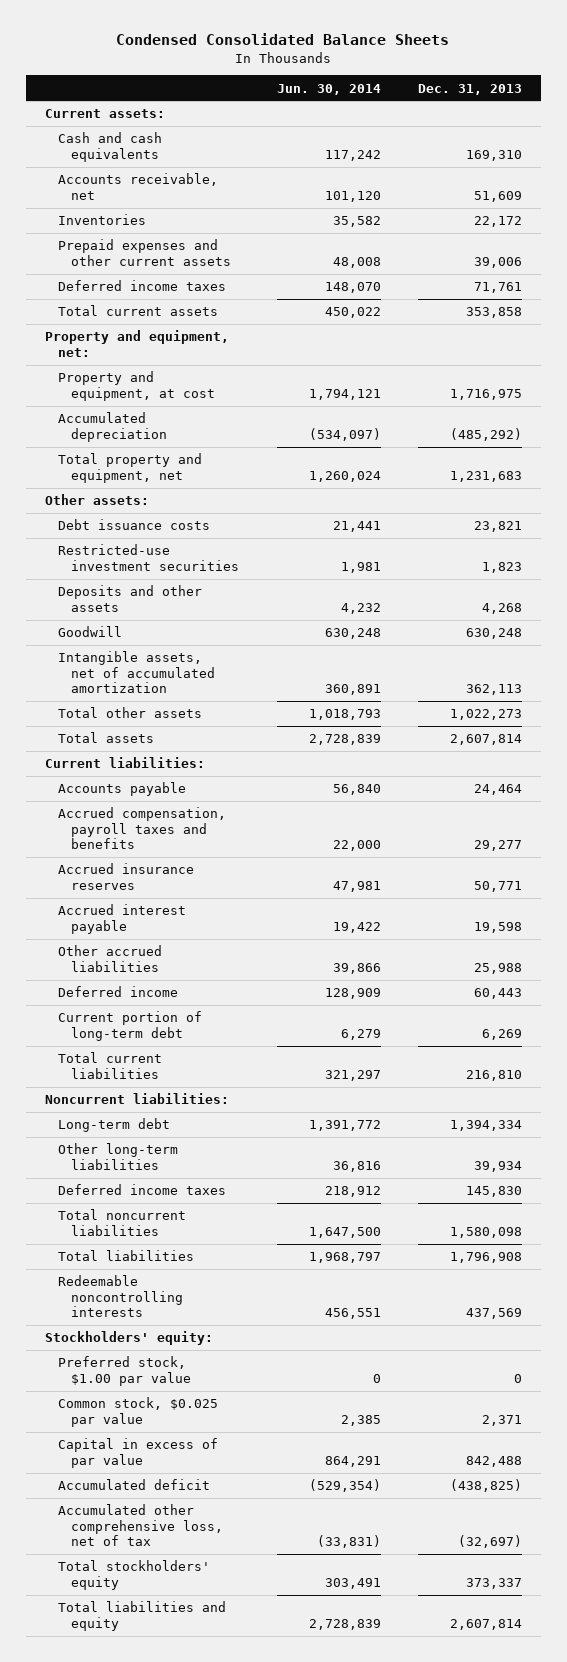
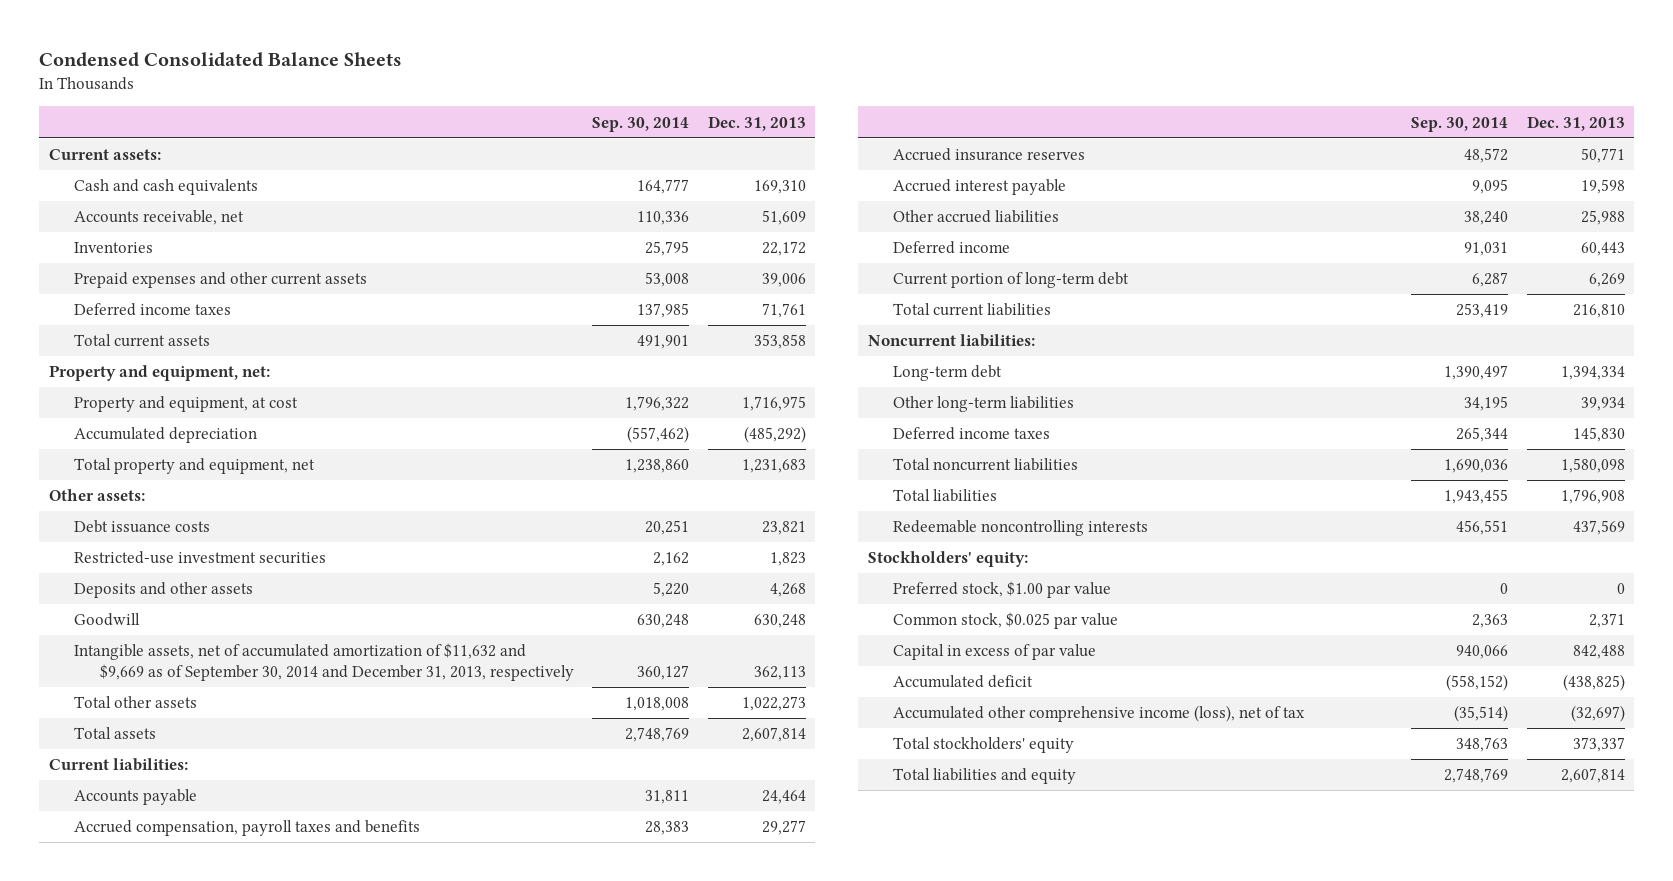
[276,83,381,95] Jun. 30, 2014 -> none
none -> [592,116,690,132] Sep. 30, 2014
[57,651,215,694] Intangible assets, net of accumulated amortization -> [74,643,574,681] Intangible assets, net of accumulated amortization of $11,632 and $9,669 as of September 30, 2014 and December 31, 2013, respectively
[57,1504,223,1547] Accumulated other comprehensive loss, net of tax -> [893,705,1306,723] Accumulated other comprehensive income (loss), net of tax

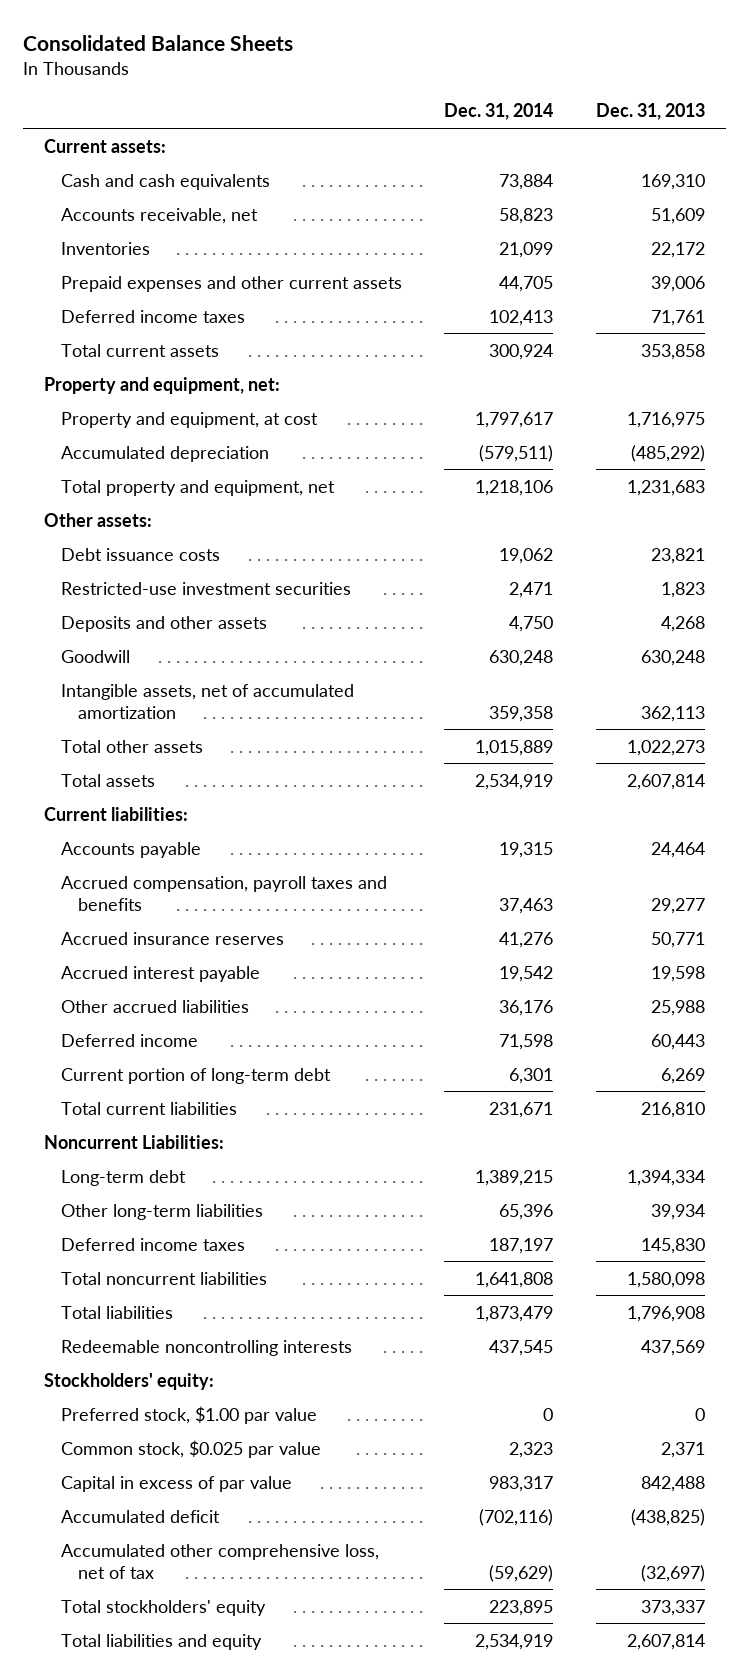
[39,51,403,67] Condensed Consolidated Balance Sheets -> [22,34,293,51] Consolidated Balance Sheets
[592,116,690,132] Sep. 30, 2014 -> none
none -> [444,103,554,121] Dec. 31, 2014
[74,643,574,681] Intangible assets, net of accumulated amortization of $11,632 and $9,669 as of September 30, 2014 and December 31, 2013, respectively -> [61,683,355,719] Intangible assets, net of accumulated amortization
[867,334,1035,348] Noncurrent liabilities: -> [43,1134,224,1149] Noncurrent Liabilities:
[893,705,1306,723] Accumulated other comprehensive income (loss), net of tax -> [61,1543,380,1579] Accumulated other comprehensive loss, net of tax

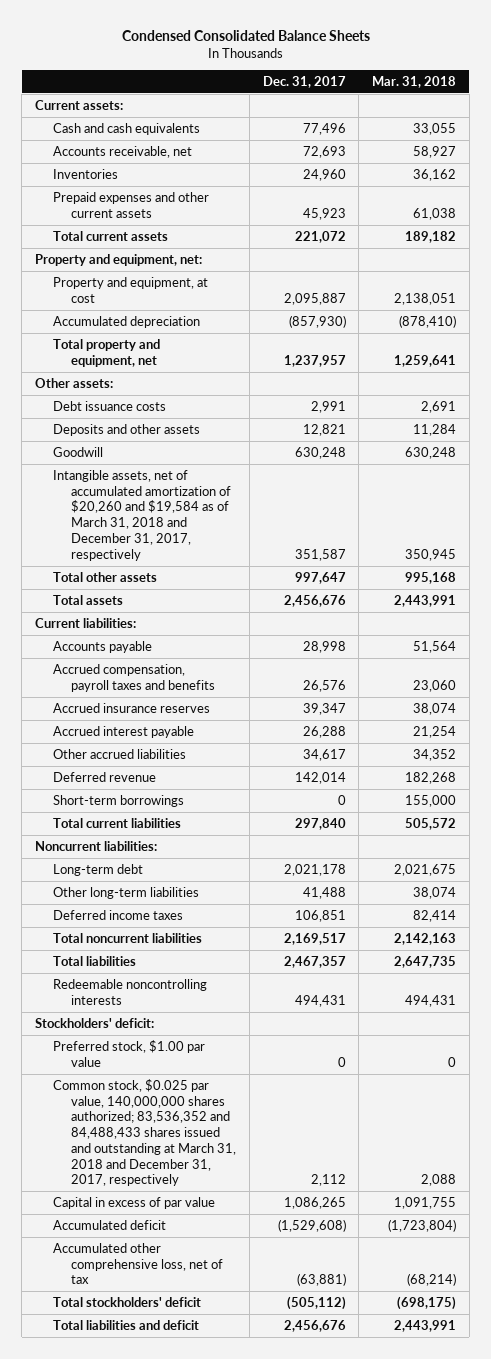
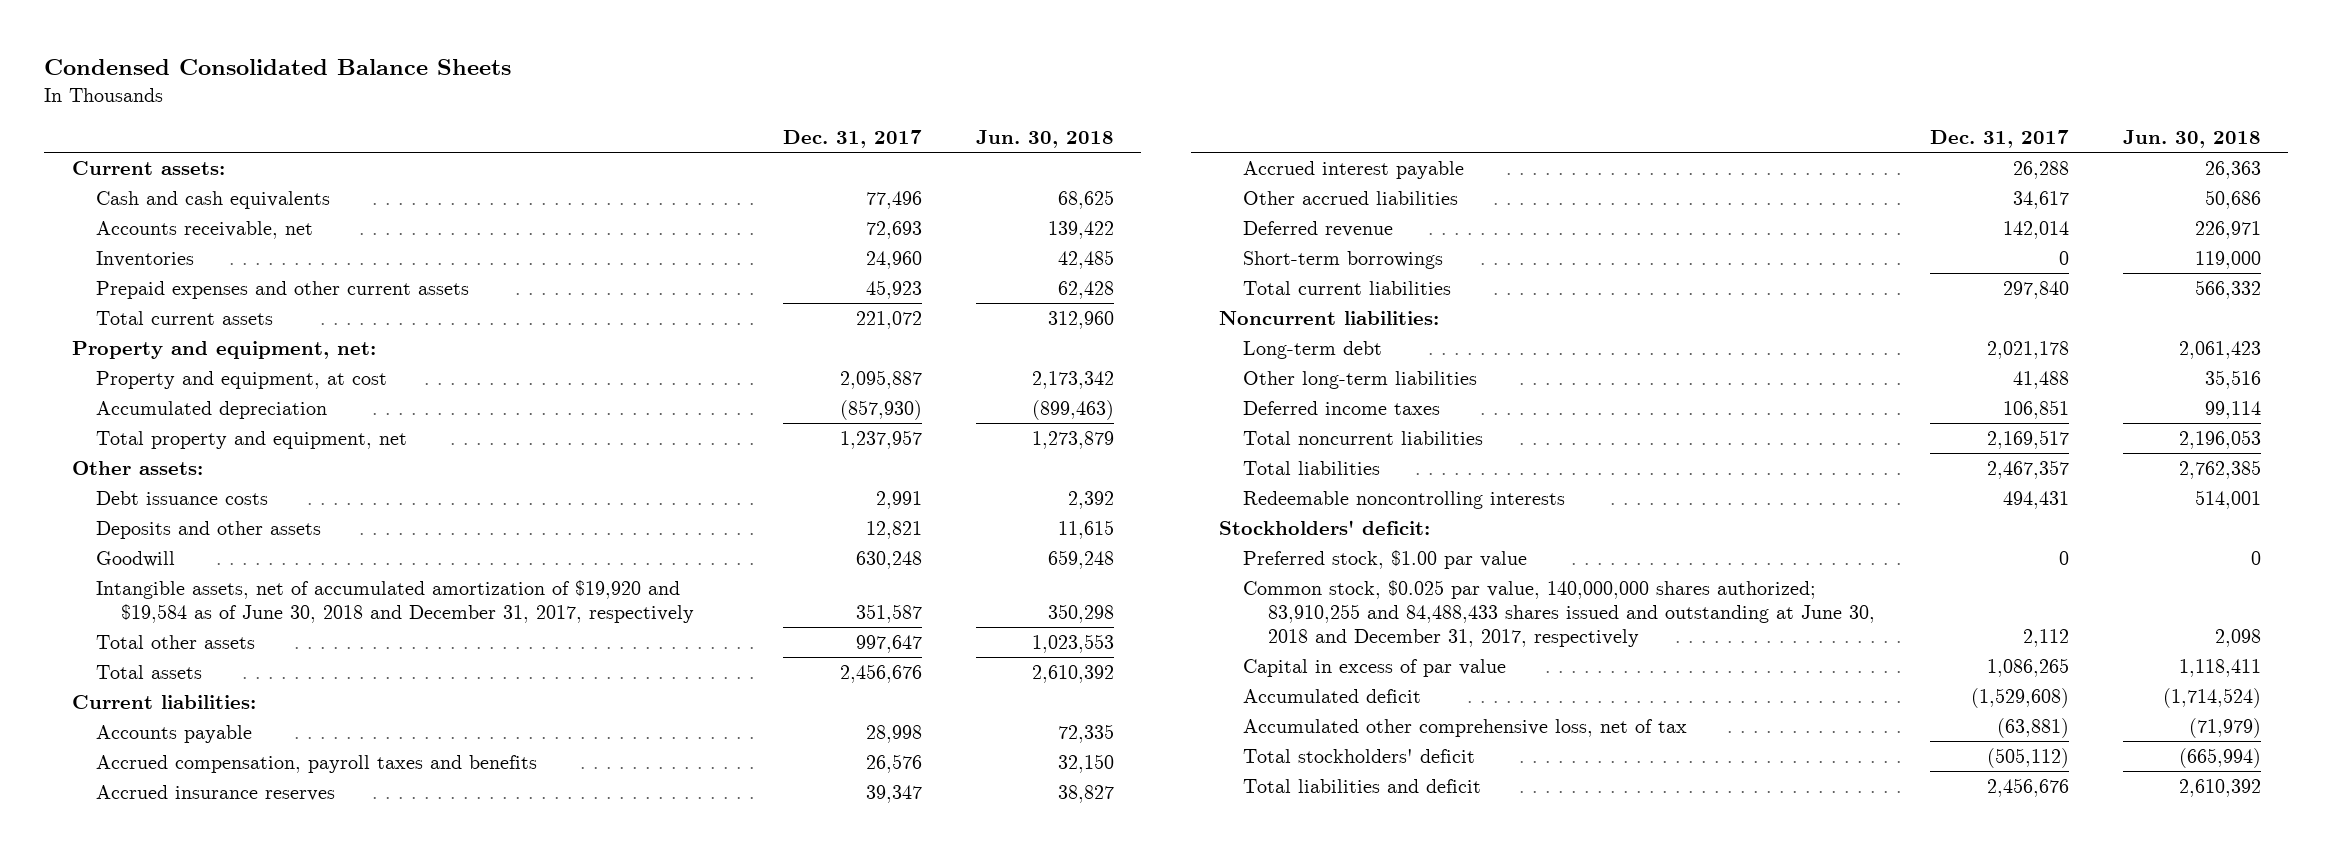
[372,75,457,88] Mar. 31, 2018 -> none
none -> [976,130,1115,149] Jun. 30, 2018
[53,469,232,561] Intangible assets, net of accumulated amortization of $20,260 and $19,584 as of March 31, 2018 and December 31, 2017, respectively -> [96,579,695,624] Intangible assets, net of accumulated amortization of $19,920 and $19,584 as of June 30, 2018 and December 31, 2017, respectively
[53,1078,237,1187] Common stock, $0.025 par value, 140,000,000 shares authorized; 83,536,352 and 84,488,433 shares issued and outstanding at March 31, 2018 and December 31, 2017, respectively -> [1243,579,1876,648] Common stock, $0.025 par value, 140,000,000 shares authorized; 83,910,255 and 84,488,433 shares issued and outstanding at June 30, 2018 and December 31, 2017, respectively

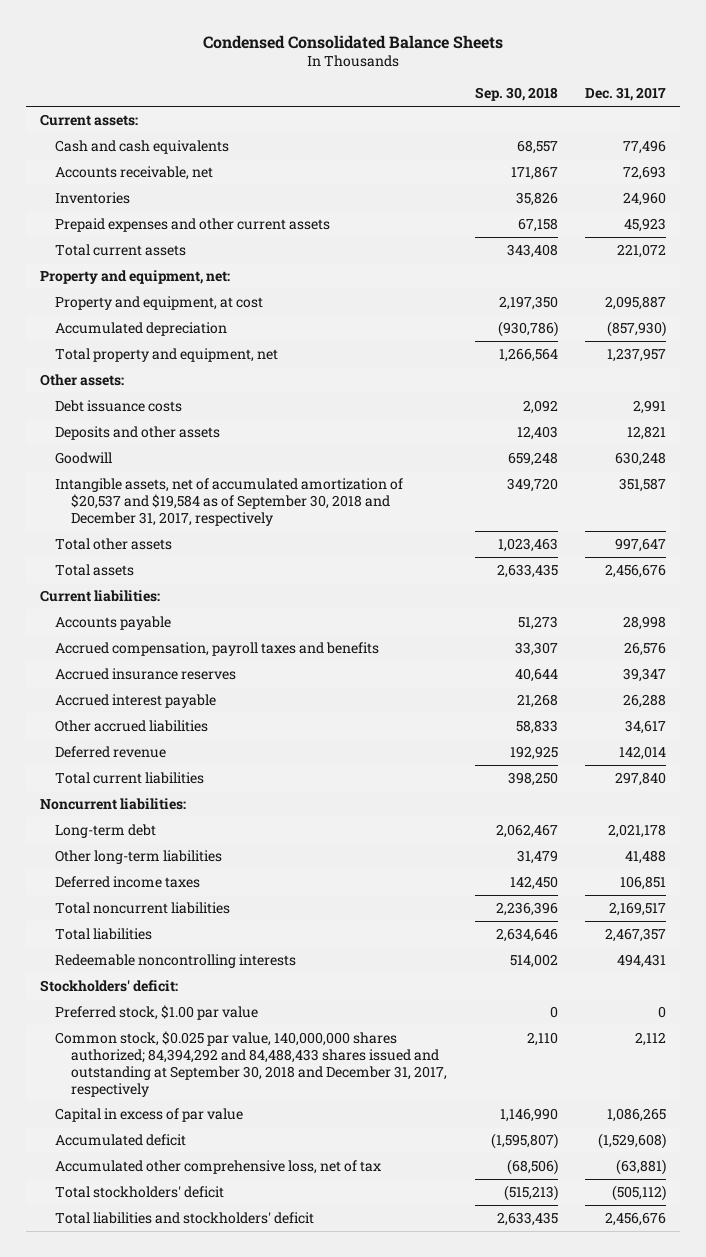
[976,130,1115,149] Jun. 30, 2018 -> none
none -> [474,87,558,102] Sep. 30, 2018
[96,579,695,624] Intangible assets, net of accumulated amortization of $19,920 and $19,584 as of June 30, 2018 and December 31, 2017, respectively -> [55,477,404,526] Intangible assets, net of accumulated amortization of $20,537 and $19,584 as of September 30, 2018 and December 31, 2017, respectively
[1243,250,1444,269] Short-term borrowings -> none
[1243,579,1876,648] Common stock, $0.025 par value, 140,000,000 shares authorized; 83,910,255 and 84,488,433 shares issued and outstanding at June 30, 2018 and December 31, 2017, respectively -> [55,1030,448,1097] Common stock, $0.025 par value, 140,000,000 shares authorized; 84,394,292 and 84,488,433 shares issued and outstanding at September 30, 2018 and December 31, 2017, respectively
[1243,778,1482,793] Total liabilities and deficit -> [55,1211,315,1224] Total liabilities and stockholders' deficit

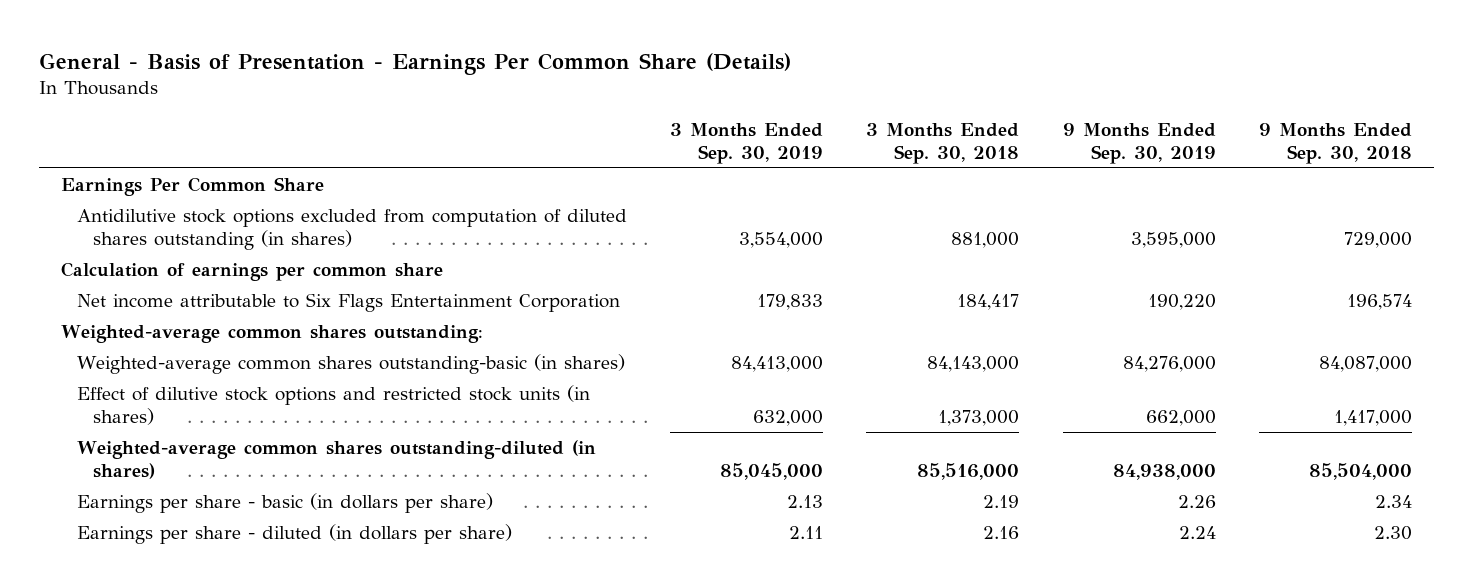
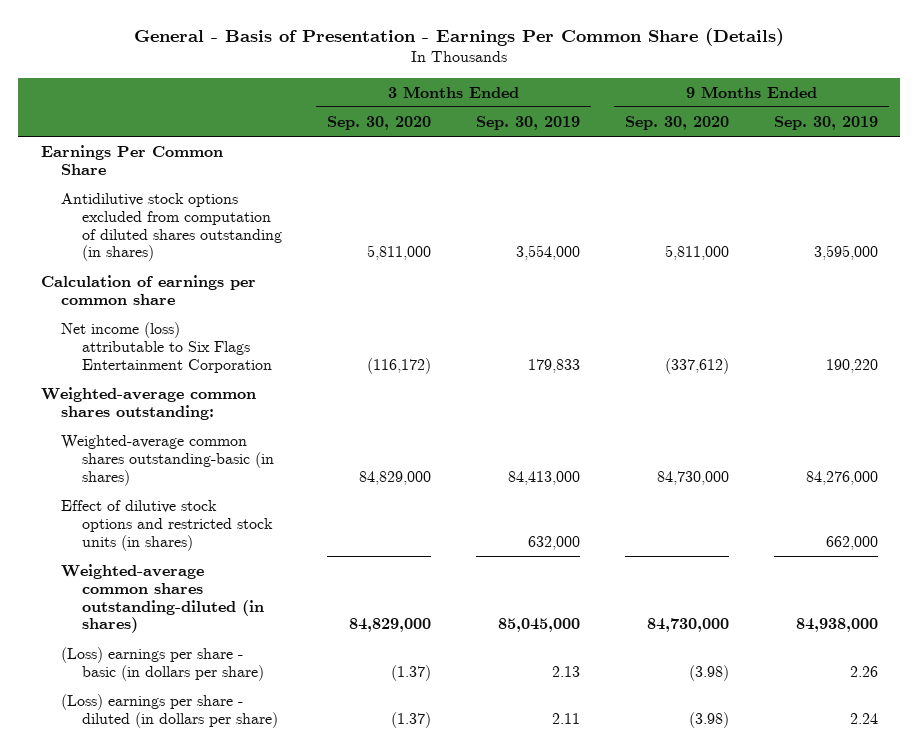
[866,122,1020,164] 3 Months Ended Sep. 30, 2018 -> none
[1259,122,1413,164] 9 Months Ended Sep. 30, 2018 -> none
none -> [327,115,432,130] Sep. 30, 2020
none -> [625,115,730,130] Sep. 30, 2020
[76,293,620,313] Net income attributable to Six Flags Entertainment Corporation -> [61,321,273,373] Net income (loss) attributable to Six Flags Entertainment Corporation
[76,493,493,514] Earnings per share - basic (in dollars per share) -> [61,646,265,681] (Loss) earnings per share - basic (in dollars per share)
[76,524,512,545] Earnings per share - diluted (in dollars per share) -> [61,693,279,728] (Loss) earnings per share - diluted (in dollars per share)

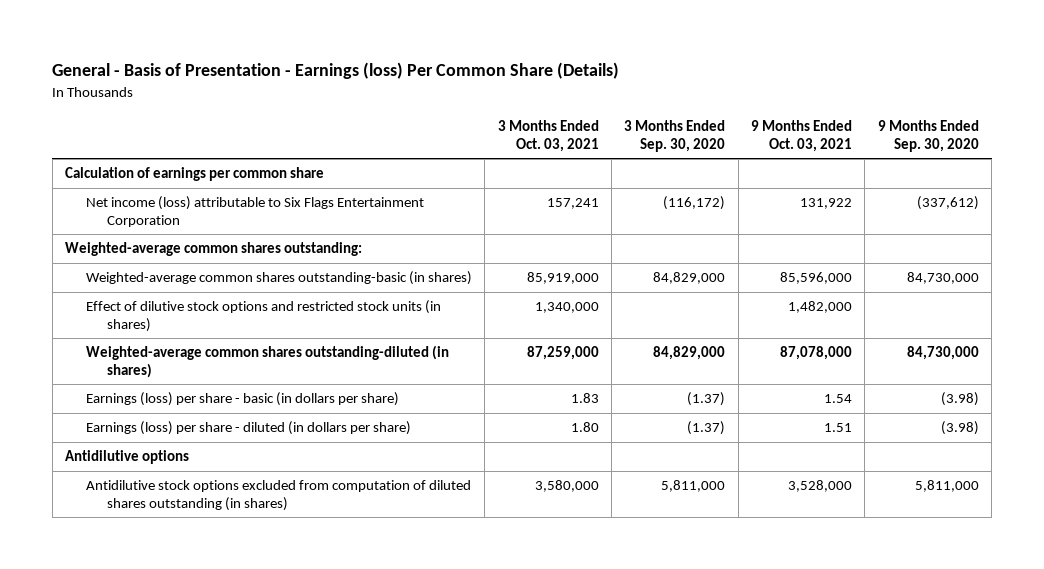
[134,27,785,46] General - Basis of Presentation - Earnings Per Common Share (Details) -> [52,61,620,79] General - Basis of Presentation - Earnings (loss) Per Common Share (Details)
[476,115,581,130] Sep. 30, 2019 -> none
[774,115,879,130] Sep. 30, 2019 -> none
none -> [497,120,599,152] 3 Months Ended Oct. 03, 2021
none -> [751,120,853,152] 9 Months Ended Oct. 03, 2021
[40,144,223,175] Earnings Per Common Share -> none
[61,646,265,681] (Loss) earnings per share - basic (in dollars per share) -> [85,392,399,407] Earnings (loss) per share - basic (in dollars per share)
[61,693,279,728] (Loss) earnings per share - diluted (in dollars per share) -> [85,421,411,436] Earnings (loss) per share - diluted (in dollars per share)
none -> [65,450,190,465] Antidilutive options
[61,192,283,262] Antidilutive stock options excluded from computation of diluted shares outstanding (in shares) -> [85,480,471,511] Antidilutive stock options excluded from computation of diluted shares outstanding (in shares)

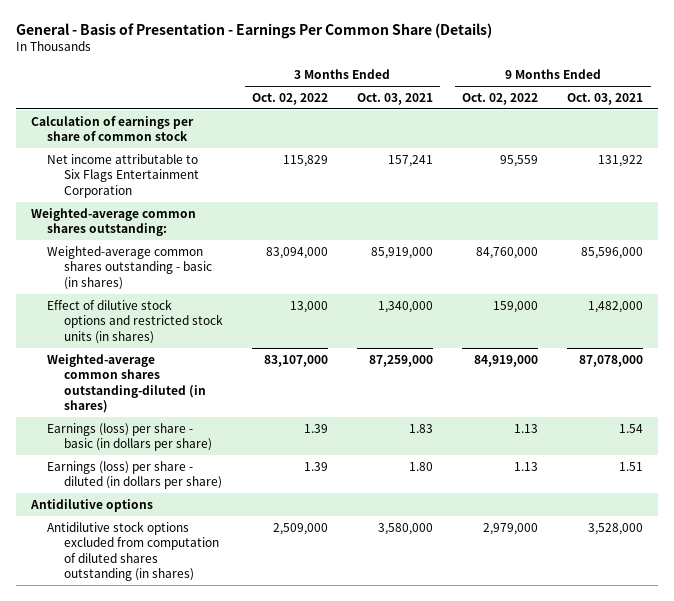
[52,61,620,79] General - Basis of Presentation - Earnings (loss) Per Common Share (Details) -> [16,23,493,40] General - Basis of Presentation - Earnings Per Common Share (Details)
[624,120,726,152] 3 Months Ended Sep. 30, 2020 -> none
[877,120,979,152] 9 Months Ended Sep. 30, 2020 -> none
none -> [251,92,328,105] Oct. 02, 2022
none -> [462,92,539,105] Oct. 02, 2022
[65,167,325,182] Calculation of earnings per common share -> [31,115,195,142] Calculation of earnings per share of common stock
[85,196,424,227] Net income (loss) attributable to Six Flags Entertainment Corporation -> [47,153,199,198] Net income attributable to Six Flags Entertainment Corporation
[85,271,472,286] Weighted-average common shares outstanding-basic (in shares) -> [47,245,212,290] Weighted-average common shares outstanding - basic (in shares)

